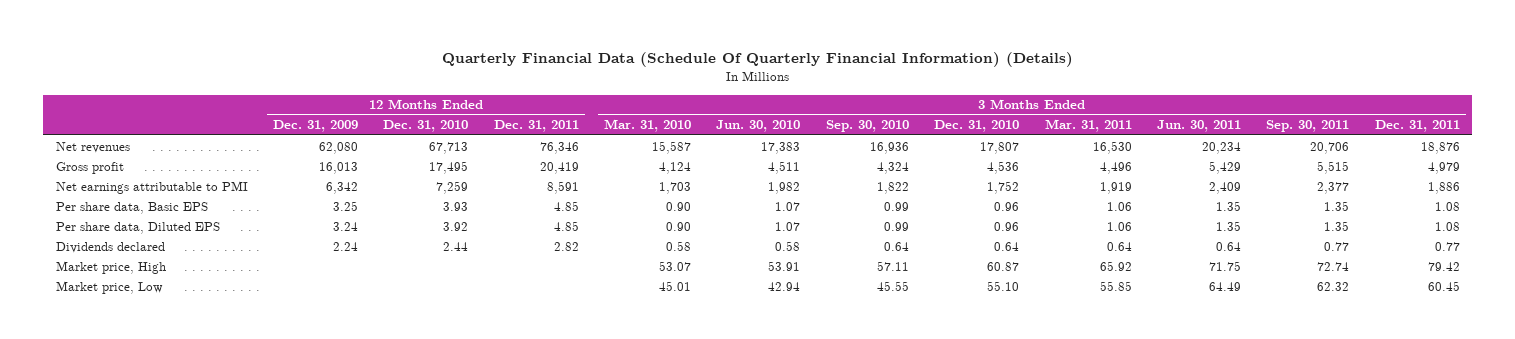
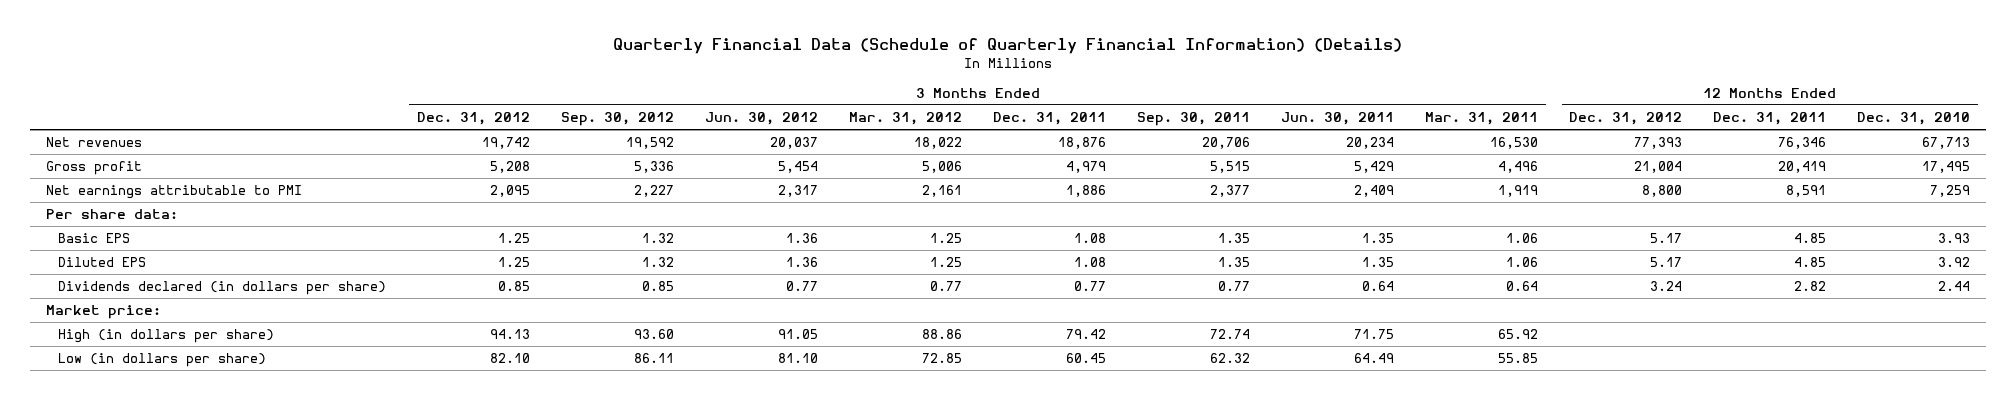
[441,52,1073,68] Quarterly Financial Data (Schedule Of Quarterly Financial Information) (Details) -> [612,38,1402,55] Quarterly Financial Data (Schedule of Quarterly Financial Information) (Details)
[272,120,358,133] Dec. 31, 2009 -> none
[604,119,692,133] Mar. 31, 2010 -> none
[716,120,801,133] Jun. 30, 2010 -> none
[825,120,909,133] Sep. 30, 2010 -> none
[934,120,1020,133] Dec. 31, 2010 -> none
none -> [416,111,530,125] Dec. 31, 2012
none -> [561,111,675,126] Sep. 30, 2012
none -> [705,111,819,125] Jun. 30, 2012
none -> [849,111,963,125] Mar. 31, 2012
none -> [1569,111,1683,125] Dec. 31, 2012
none -> [45,209,178,220] Per share data:
[55,201,208,214] Per share data, Basic EPS -> [57,233,130,244] Basic EPS
[55,221,220,234] Per share data, Diluted EPS -> [57,257,146,268] Diluted EPS
[55,241,165,253] Dividends declared -> [57,281,386,296] Dividends declared (in dollars per share)
none -> [45,305,161,320] Market price:
[55,260,166,274] Market price, High -> [57,329,274,344] High (in dollars per share)
[55,280,163,294] Market price, Low -> [57,353,266,368] Low (in dollars per share)

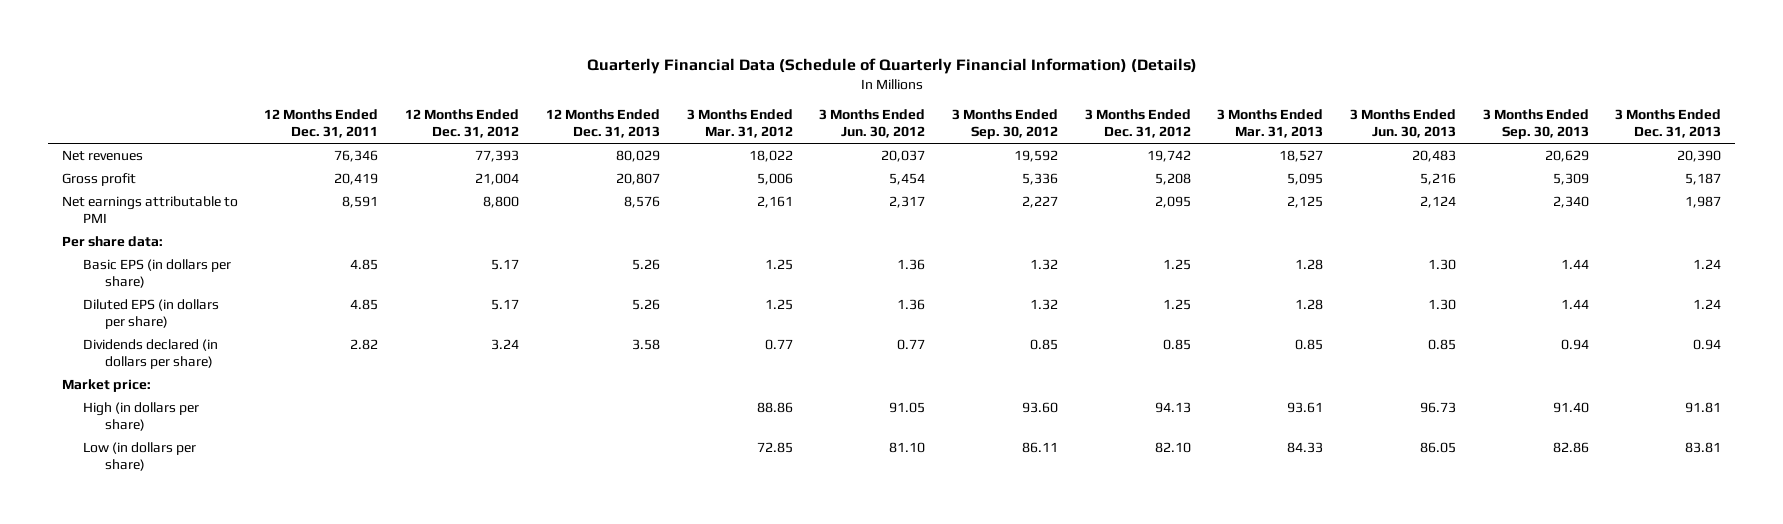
[993,111,1107,125] Dec. 31, 2011 -> none
[1137,111,1251,126] Sep. 30, 2011 -> none
[1281,111,1395,125] Jun. 30, 2011 -> none
[1425,111,1539,125] Mar. 31, 2011 -> none
[1857,111,1971,125] Dec. 31, 2010 -> none
none -> [545,109,660,139] 12 Months Ended Dec. 31, 2013
none -> [1217,109,1324,139] 3 Months Ended Mar. 31, 2013
none -> [1349,109,1456,139] 3 Months Ended Jun. 30, 2013
none -> [1482,109,1589,140] 3 Months Ended Sep. 30, 2013
none -> [1615,109,1722,139] 3 Months Ended Dec. 31, 2013
[57,233,130,244] Basic EPS -> [83,259,232,289] Basic EPS (in dollars per share)
[57,257,146,268] Diluted EPS -> [83,299,220,330] Diluted EPS (in dollars per share)

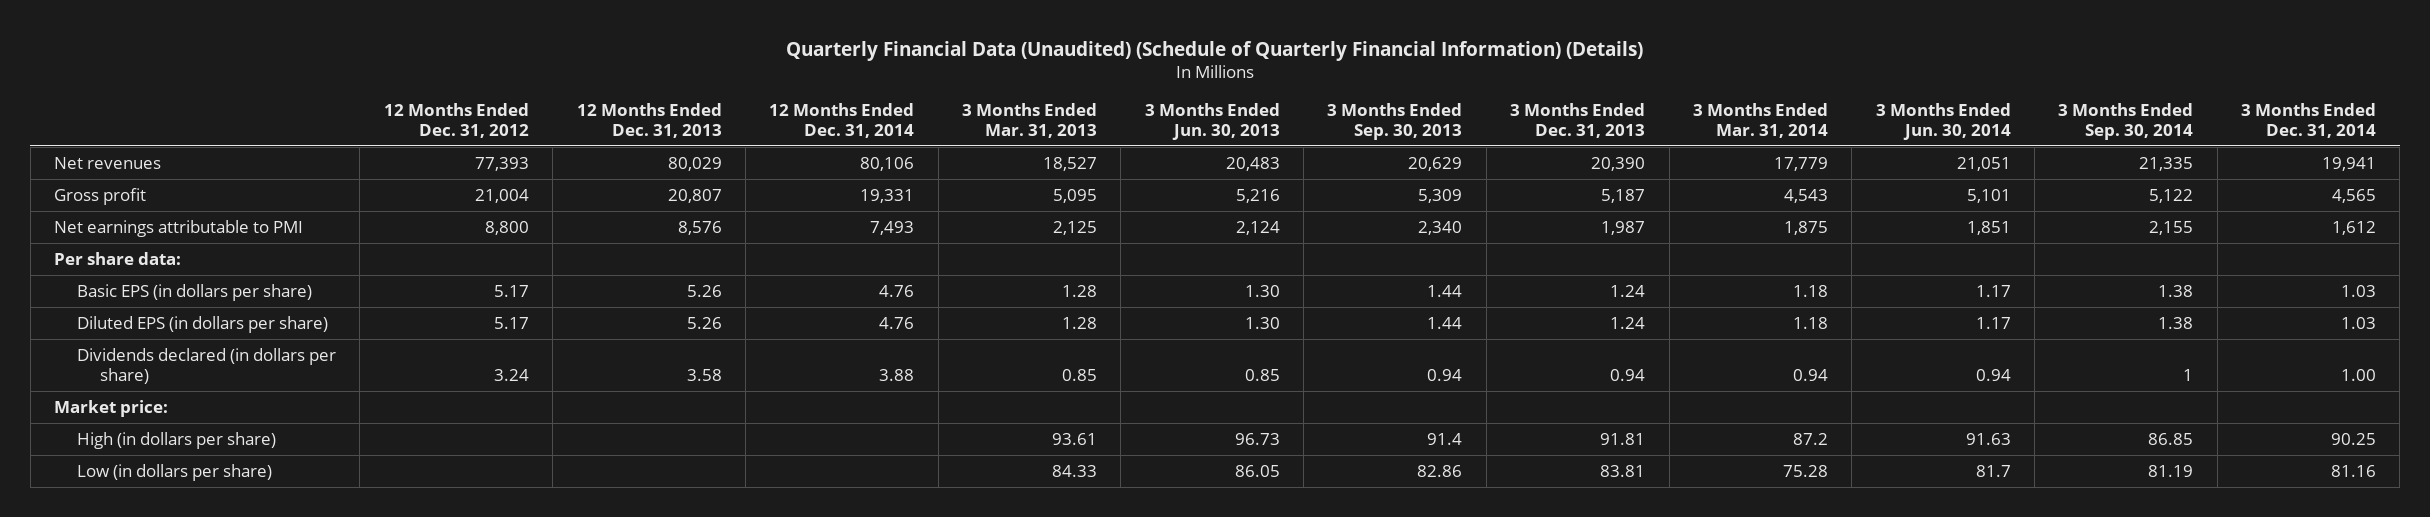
[586,58,1197,75] Quarterly Financial Data (Schedule of Quarterly Financial Information) (Details) -> [785,40,1643,61] Quarterly Financial Data (Unaudited) (Schedule of Quarterly Financial Information) (Details)
[264,109,379,139] 12 Months Ended Dec. 31, 2011 -> none
[686,109,793,139] 3 Months Ended Mar. 31, 2012 -> none
[819,109,926,139] 3 Months Ended Jun. 30, 2012 -> none
[951,109,1058,140] 3 Months Ended Sep. 30, 2012 -> none
[1084,109,1191,139] 3 Months Ended Dec. 31, 2012 -> none
none -> [769,102,915,138] 12 Months Ended Dec. 31, 2014
none -> [1692,102,1828,138] 3 Months Ended Mar. 31, 2014
none -> [1875,102,2011,140] 3 Months Ended Jun. 30, 2014
none -> [2058,102,2194,140] 3 Months Ended Sep. 30, 2014
none -> [2241,102,2377,138] 3 Months Ended Dec. 31, 2014
[1552,402,1589,414] 91.40 -> [1427,432,1463,445] 91.4

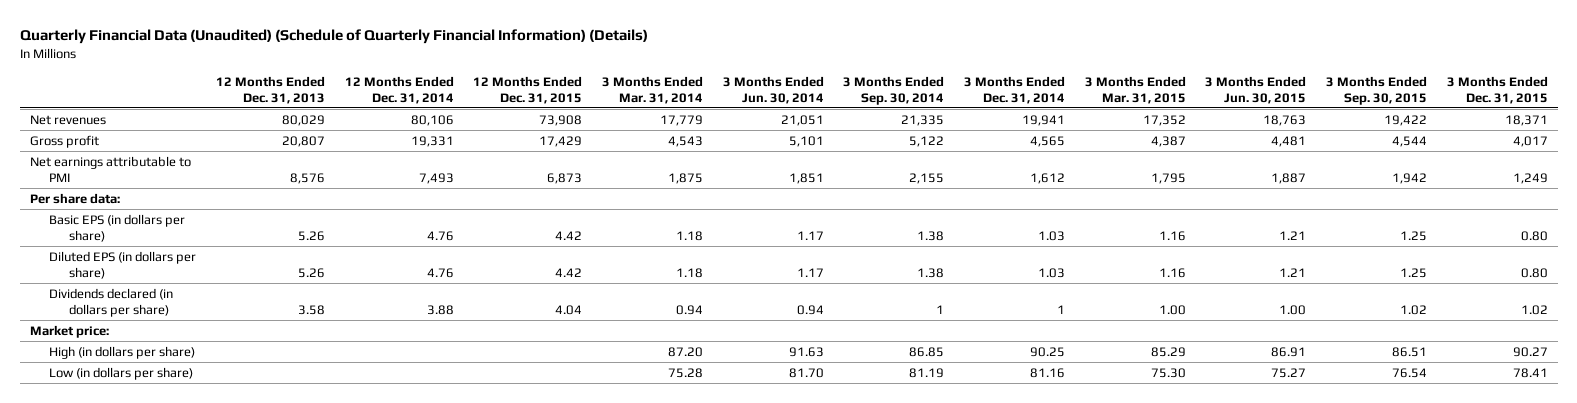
[383,102,529,138] 12 Months Ended Dec. 31, 2012 -> none
[961,102,1097,138] 3 Months Ended Mar. 31, 2013 -> none
[1144,102,1280,140] 3 Months Ended Jun. 30, 2013 -> none
[1327,102,1463,140] 3 Months Ended Sep. 30, 2013 -> none
[1510,102,1646,138] 3 Months Ended Dec. 31, 2013 -> none
none -> [473,75,583,104] 12 Months Ended Dec. 31, 2015
none -> [1084,75,1186,104] 3 Months Ended Mar. 31, 2015
none -> [1205,75,1307,104] 3 Months Ended Jun. 30, 2015
none -> [1326,75,1428,105] 3 Months Ended Sep. 30, 2015
none -> [1446,75,1548,104] 3 Months Ended Dec. 31, 2015
[2341,368,2377,381] 1.00 -> [1057,304,1066,314] 1
[1792,432,1828,445] 87.2 -> [668,346,704,357] 87.20
[1975,464,2011,477] 81.7 -> [788,367,824,378] 81.70

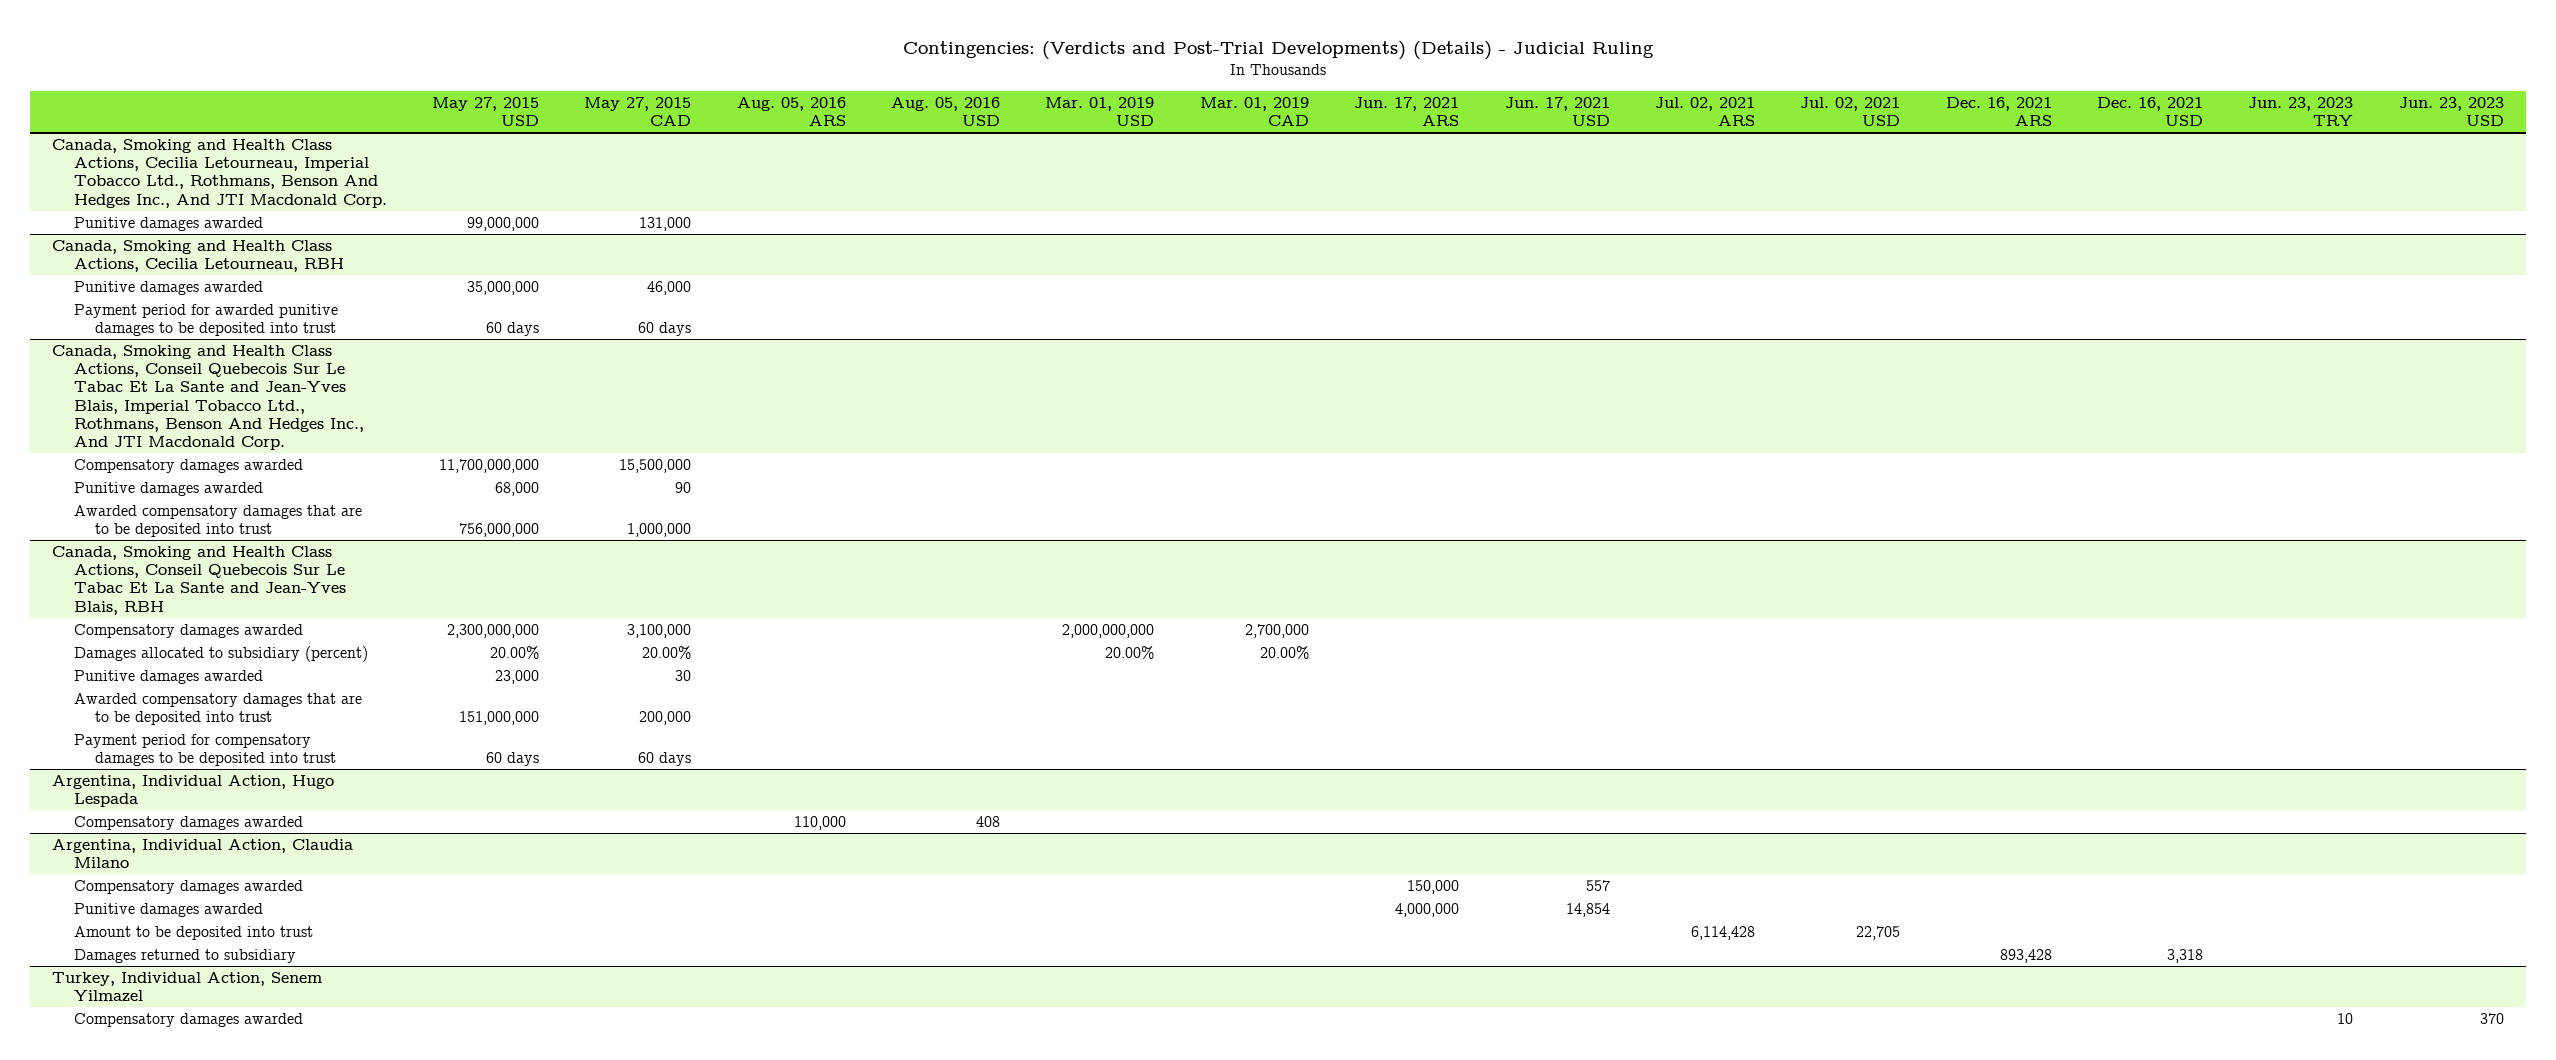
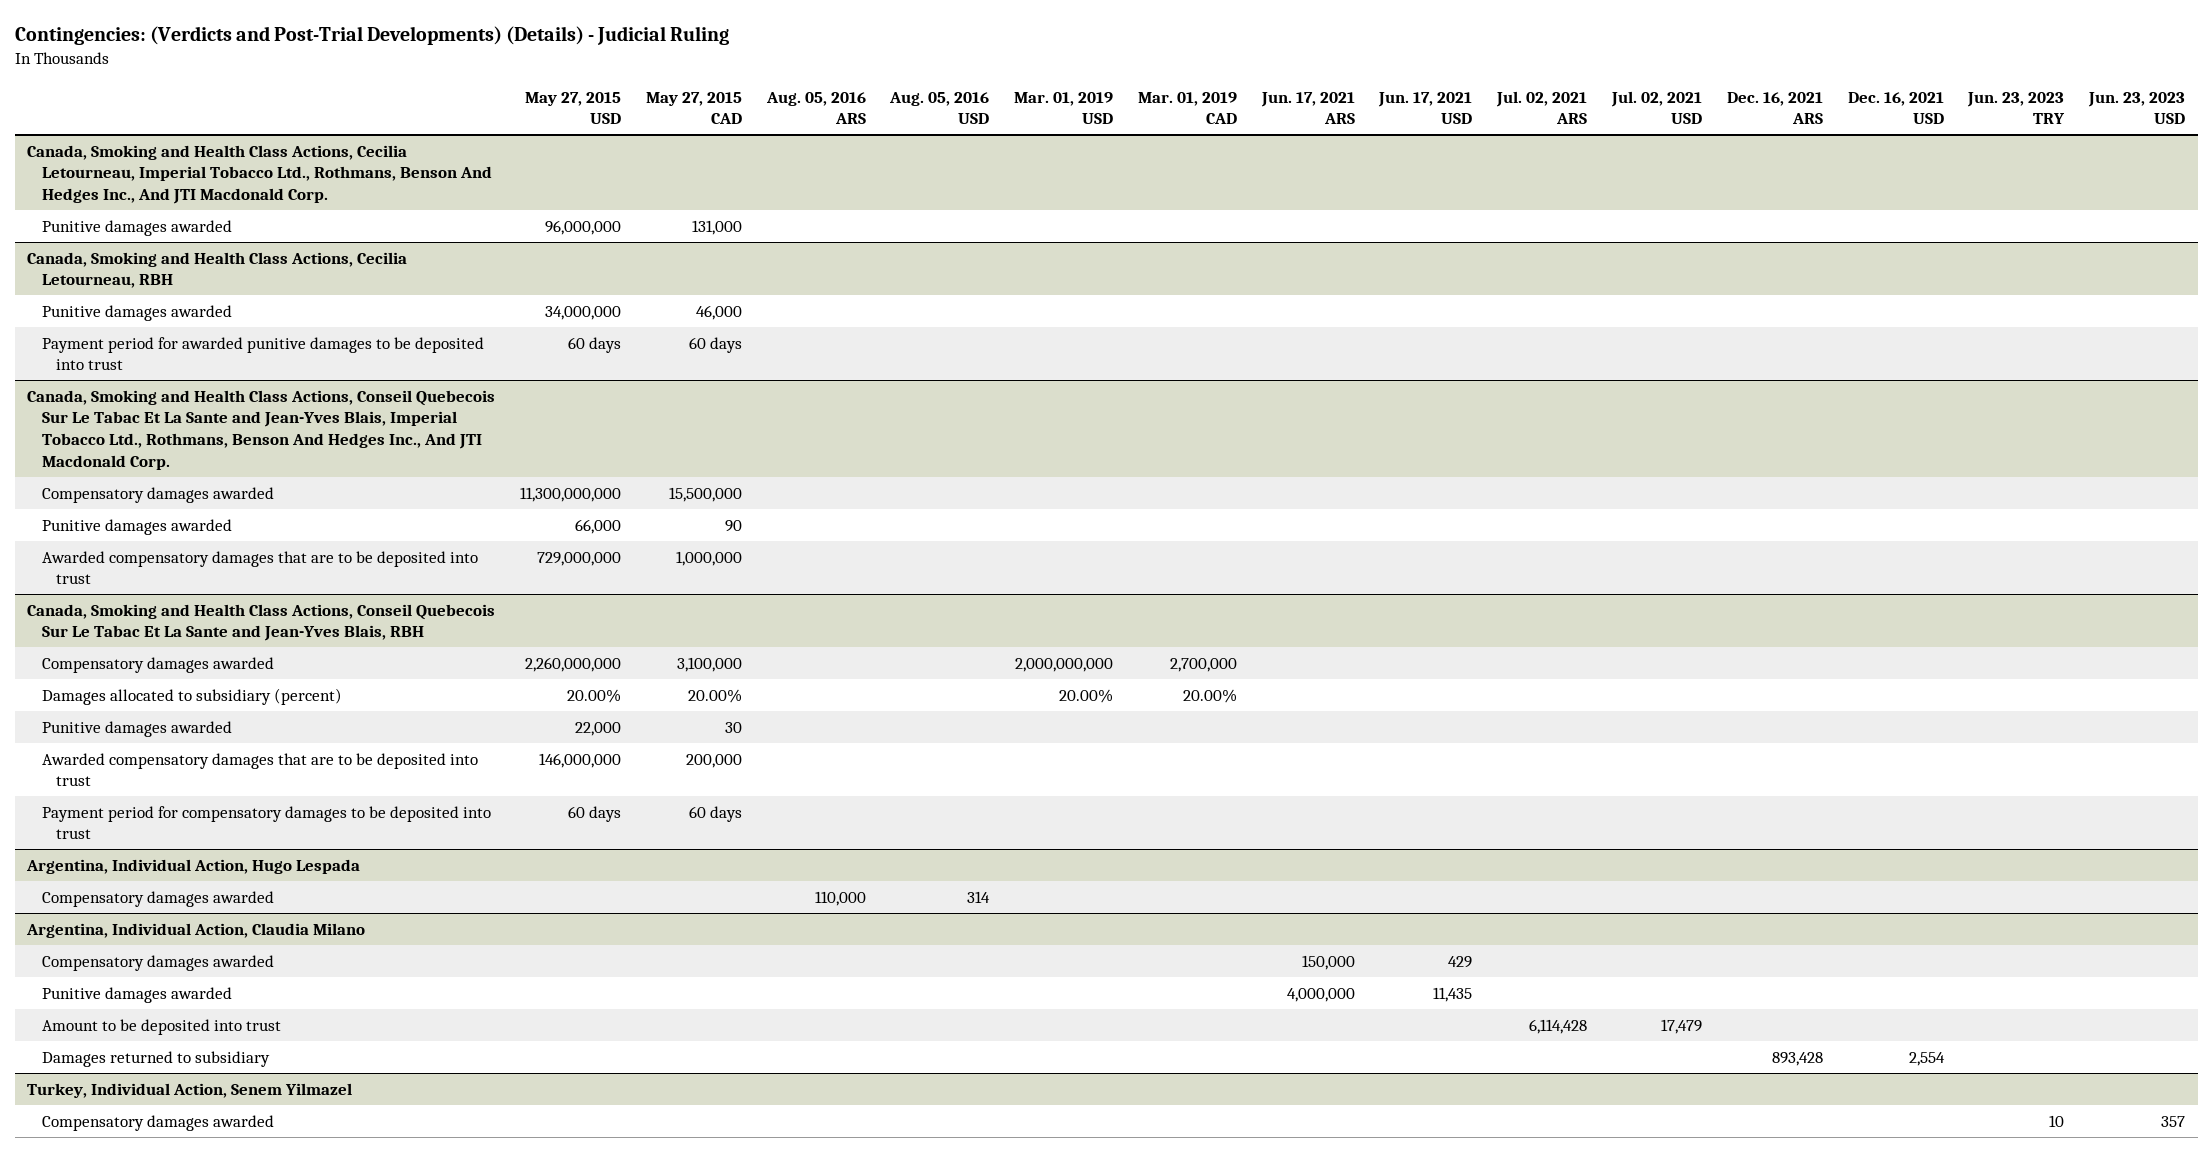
[466,217,539,232] 99,000,000 -> [544,219,621,235] 96,000,000
[466,281,539,296] 35,000,000 -> [544,305,621,320] 34,000,000
[438,459,539,474] 11,700,000,000 -> [519,486,621,502] 11,300,000,000
[494,482,539,497] 68,000 -> [574,518,621,534] 66,000
[458,523,539,538] 756,000,000 -> [536,551,621,566] 729,000,000
[446,624,539,639] 2,300,000,000 -> [524,656,621,672] 2,260,000,000
[494,670,539,685] 23,000 -> [574,721,621,736] 22,000
[458,711,539,726] 151,000,000 -> [538,752,621,768] 146,000,000
[976,816,1001,828] 408 -> [967,890,991,903] 314
[1585,880,1610,892] 557 -> [1448,955,1473,968] 429
[1565,903,1610,918] 14,854 -> [1433,986,1473,1002] 11,435
[1856,926,1901,941] 22,705 -> [1660,1018,1702,1034] 17,479
[2166,949,2203,964] 3,318 -> [1908,1051,1945,1066] 2,554
[2479,1013,2504,1025] 370 -> [2161,1115,2186,1127] 357

